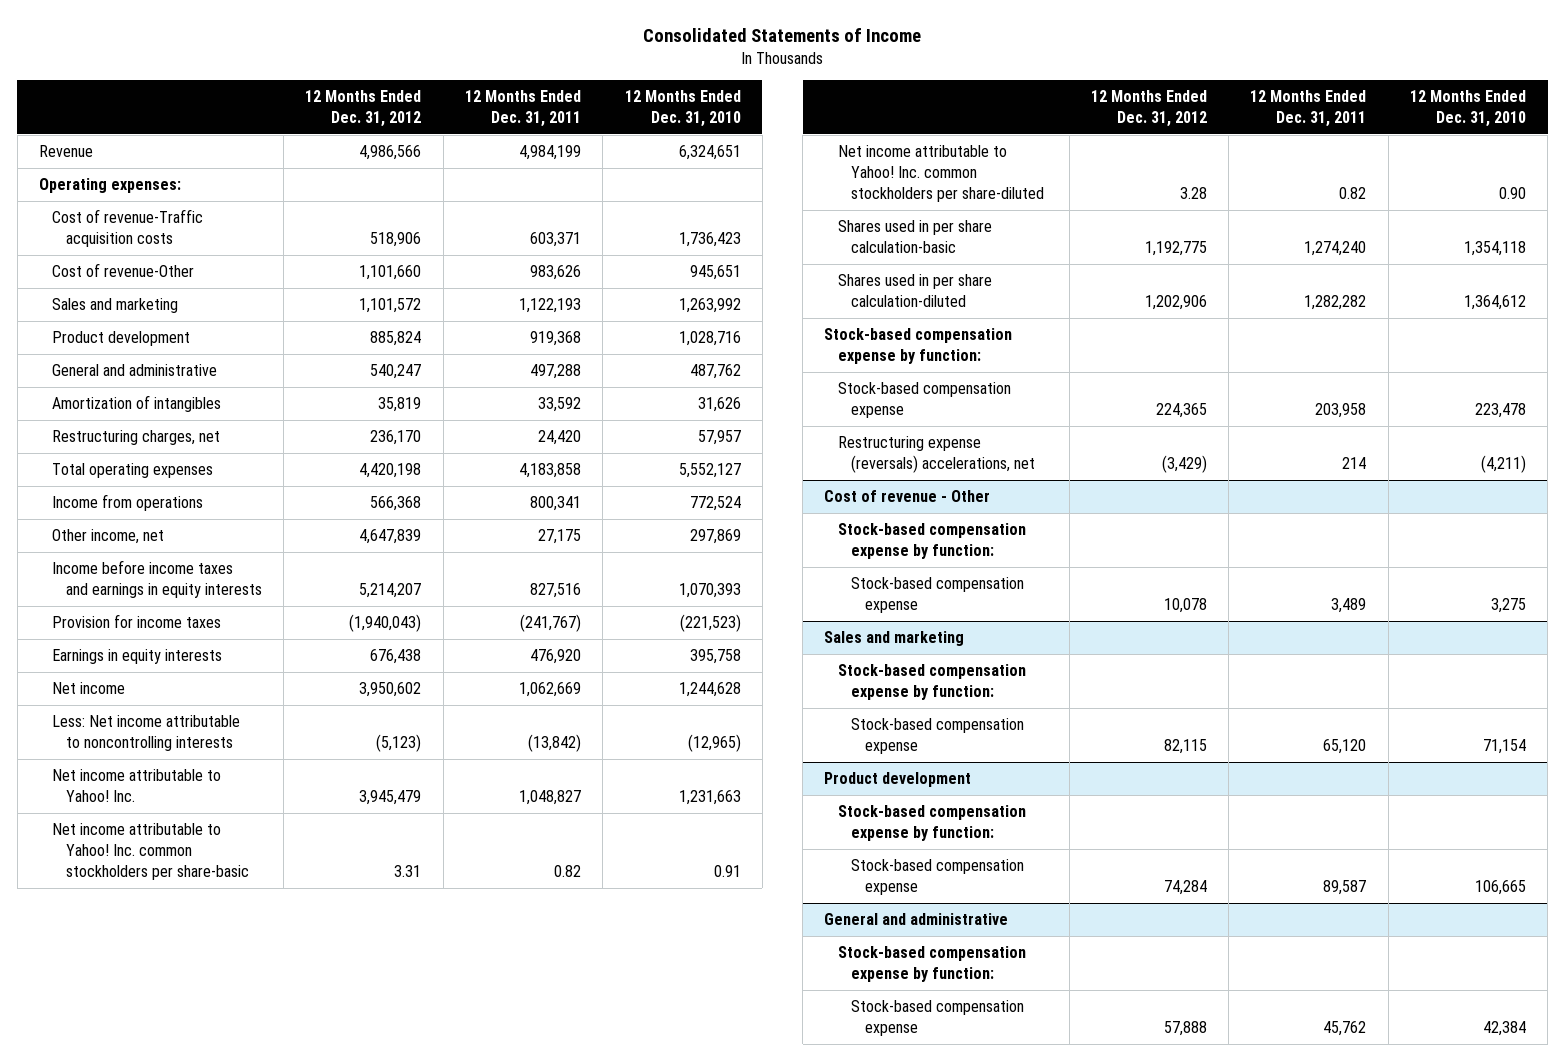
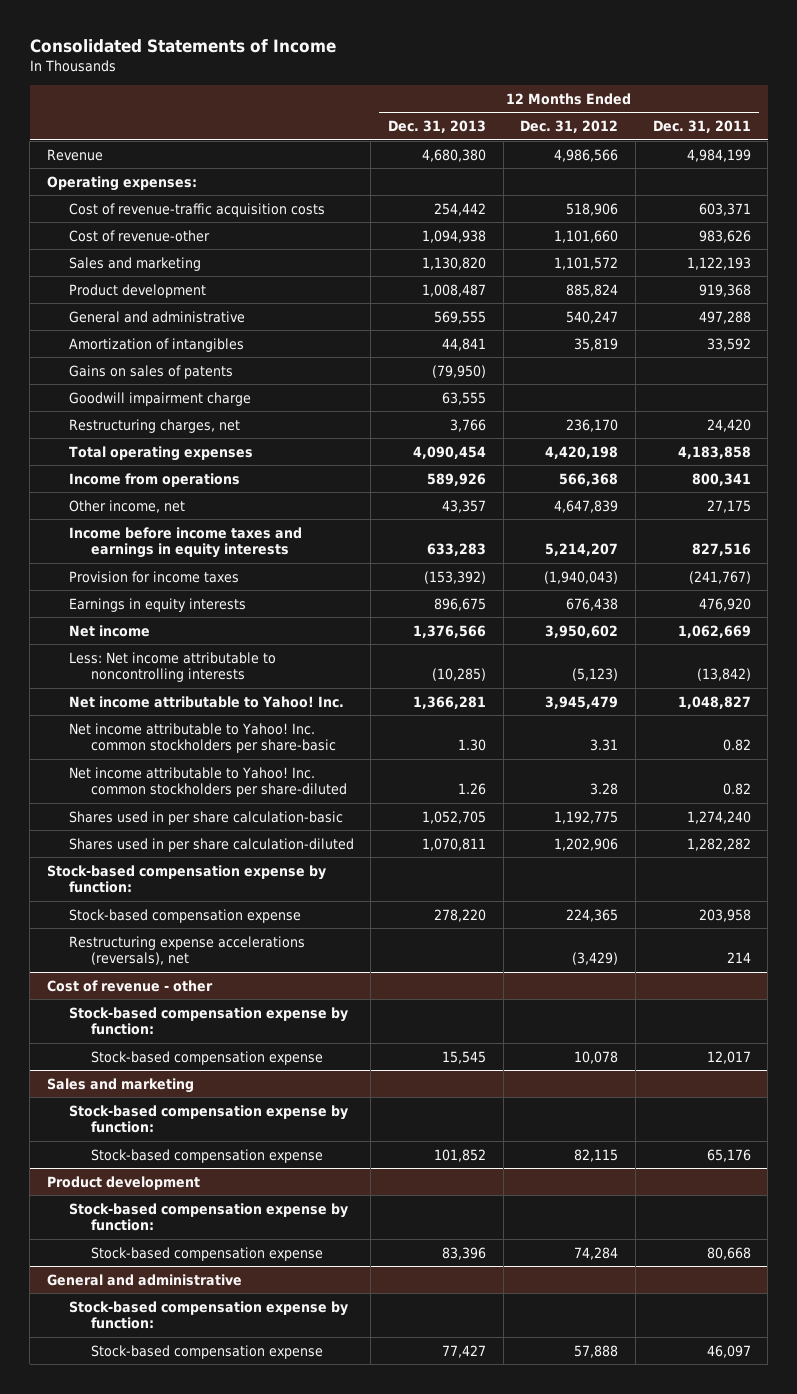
[624,90,741,127] 12 Months Ended Dec. 31, 2010 -> none
none -> [387,120,486,134] Dec. 31, 2013
[52,209,204,247] Cost of revenue-Traffic acquisition costs -> [68,202,325,217] Cost of revenue-traffic acquisition costs
[52,263,195,278] Cost of revenue-Other -> [68,229,210,242] Cost of revenue-other
none -> [68,364,233,379] Gains on sales of patents
none -> [68,391,251,406] Goodwill impairment charge
[837,436,1036,473] Restructuring expense (reversals) accelerations, net -> [68,935,305,966] Restructuring expense accelerations (reversals), net
[824,490,991,503] Cost of revenue - Other -> [46,979,213,992] Cost of revenue - other
[1331,597,1367,613] 3,489 -> [706,1050,751,1064] 12,017
[1323,738,1367,754] 65,120 -> [706,1148,751,1162] 65,176
[1323,879,1367,895] 89,587 -> [706,1246,751,1260] 80,668
[1323,1020,1367,1036] 45,762 -> [706,1344,751,1358] 46,097

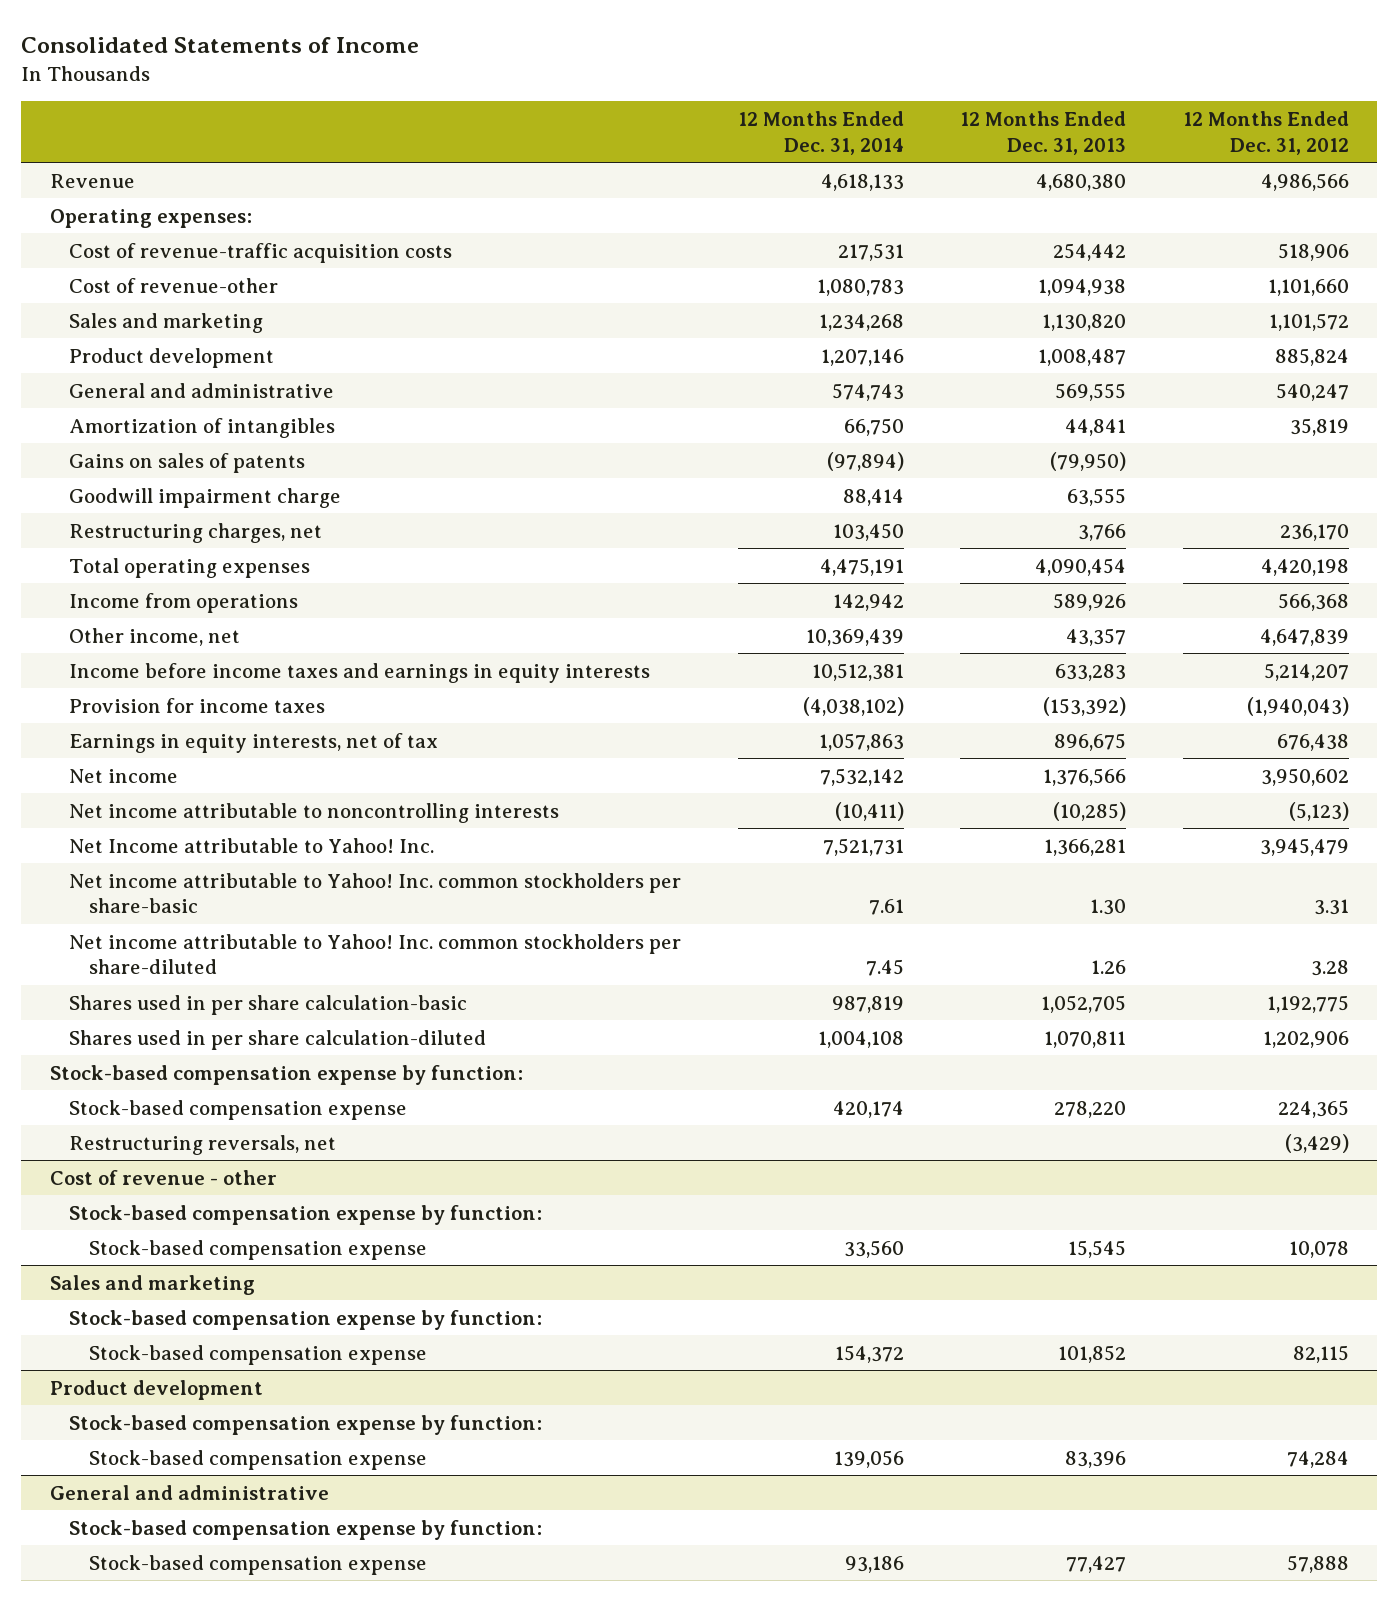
[652,120,751,134] Dec. 31, 2011 -> none
none -> [737,111,904,155] 12 Months Ended Dec. 31, 2014
[68,597,246,612] Earnings in equity interests -> [69,732,439,753] Earnings in equity interests, net of tax
[68,651,276,683] Less: Net income attributable to noncontrolling interests -> [69,802,560,823] Net income attributable to noncontrolling interests
[68,695,344,708] Net income attributable to Yahoo! Inc. -> [69,837,435,853] Net Income attributable to Yahoo! Inc.
[68,935,305,966] Restructuring expense accelerations (reversals), net -> [69,1134,337,1155] Restructuring reversals, net

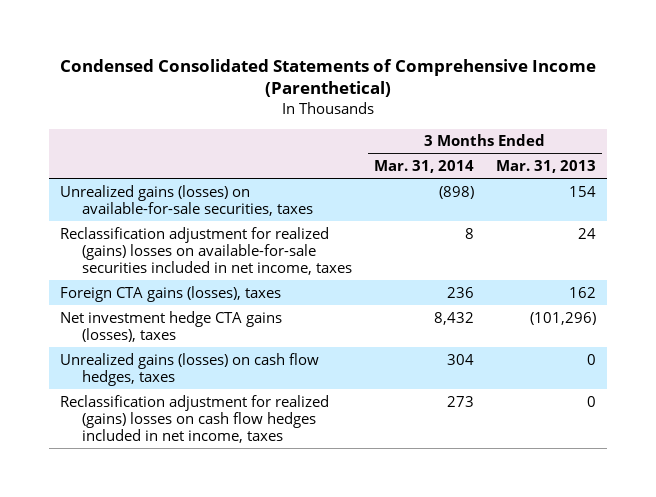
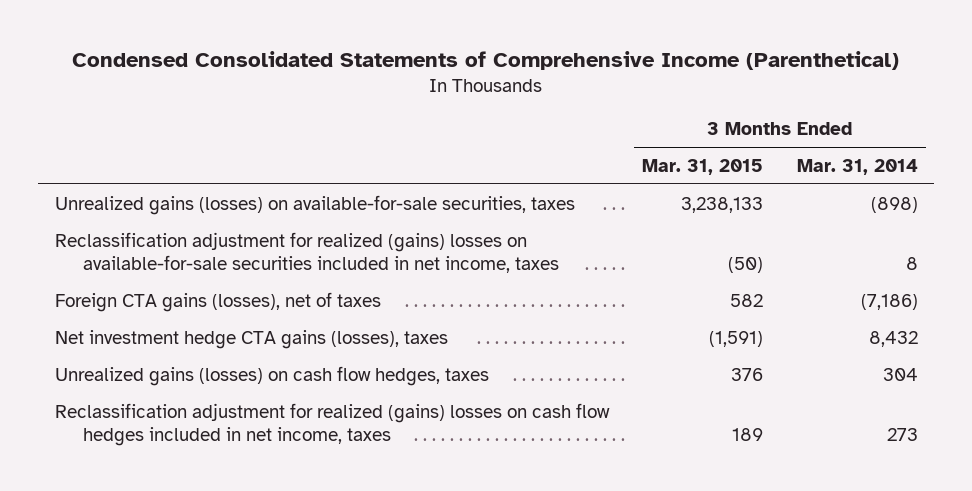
[496,160,597,174] Mar. 31, 2013 -> none
none -> [642,158,764,175] Mar. 31, 2015
[60,285,282,302] Foreign CTA gains (losses), taxes -> [54,291,381,312] Foreign CTA gains (losses), net of taxes
[446,286,474,298] 236 -> [860,293,918,310] (7,186)

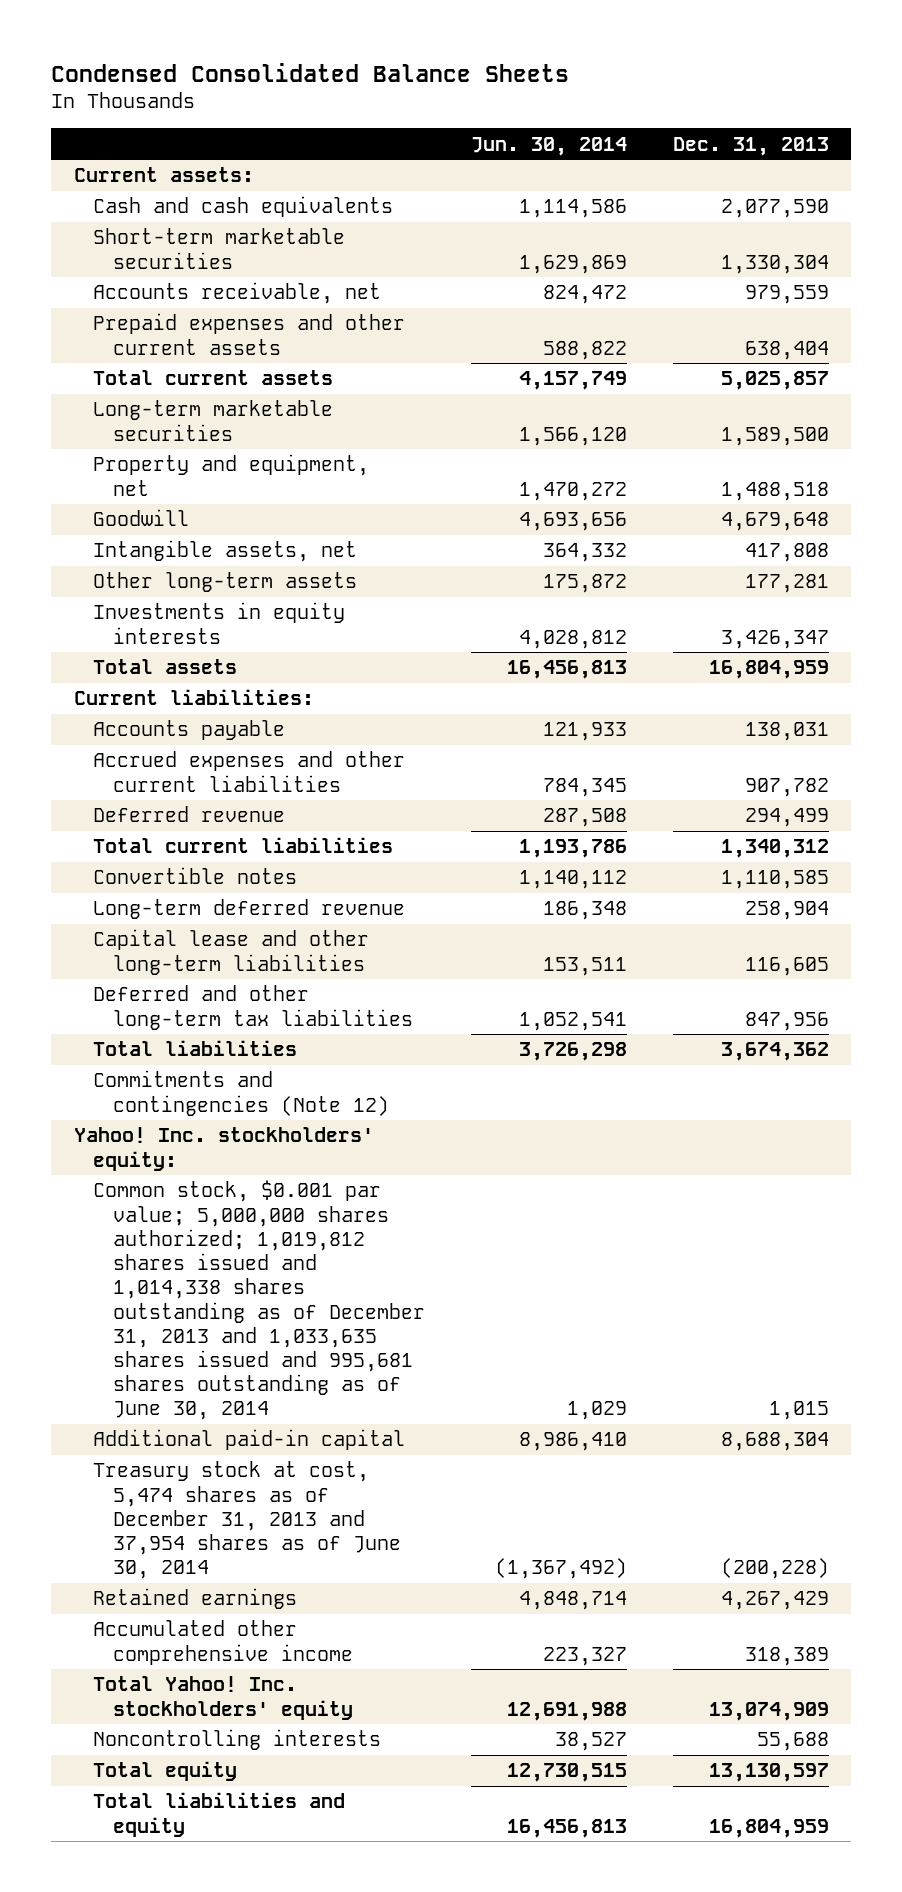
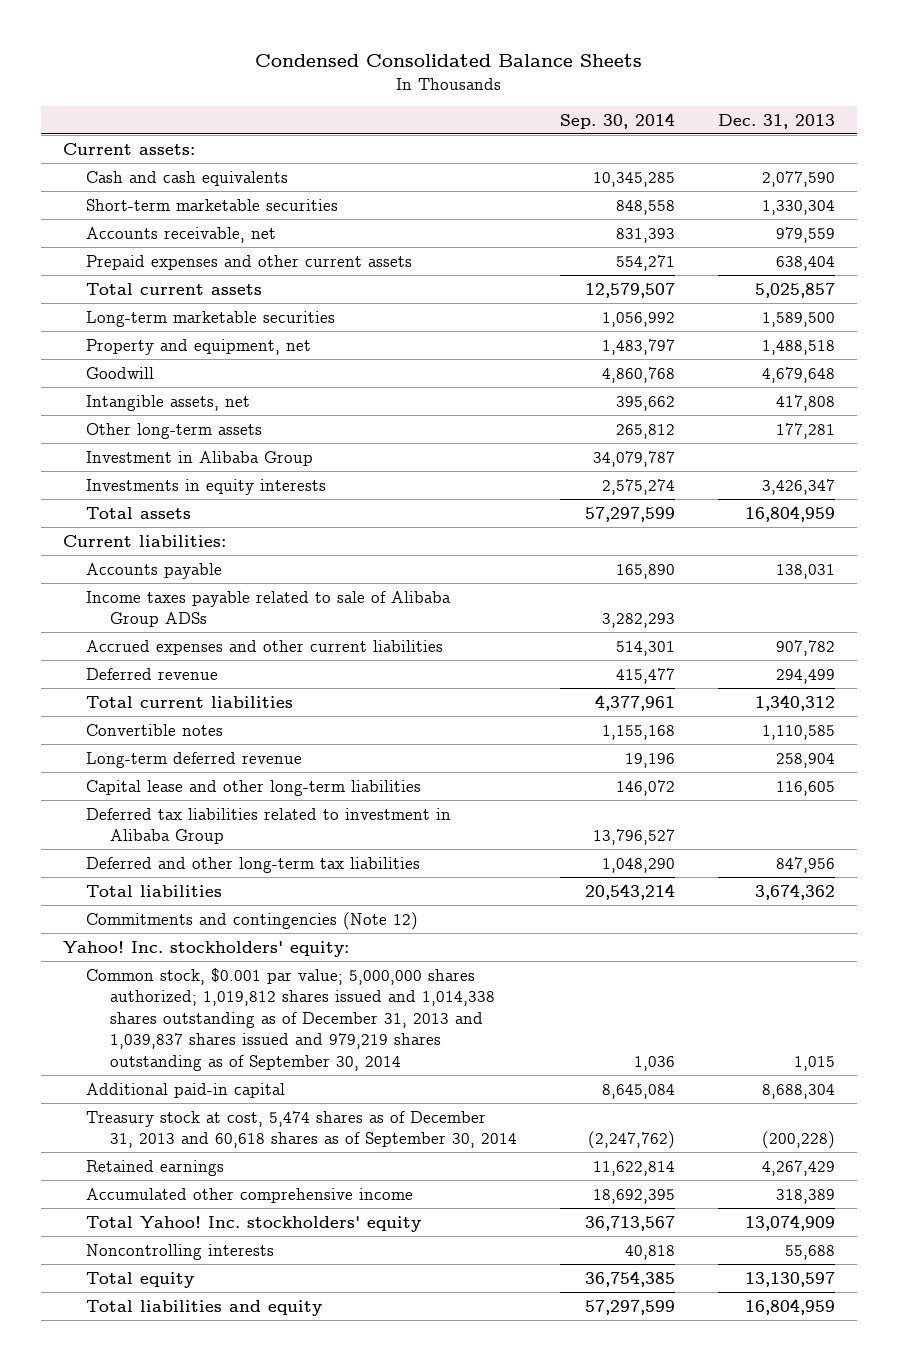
[470,136,627,156] Jun. 30, 2014 -> none
none -> [560,112,676,129] Sep. 30, 2014
none -> [86,450,314,466] Investment in Alibaba Group
none -> [86,590,452,628] Income taxes payable related to sale of Alibaba Group ADSs
none -> [86,807,452,845] Deferred tax liabilities related to investment in Alibaba Group
[93,1180,426,1421] Common stock, $0.001 par value; 5,000,000 shares authorized; 1,019,812 shares issued and 1,014,338 shares outstanding as of December 31, 2013 and 1,033,635 shares issued and 995,681 shares outstanding as of June 30, 2014 -> [86,967,496,1071] Common stock, $0.001 par value; 5,000,000 shares authorized; 1,019,812 shares issued and 1,014,338 shares outstanding as of December 31, 2013 and 1,039,837 shares issued and 979,219 shares outstanding as of September 30, 2014
[93,1461,402,1580] Treasury stock at cost, 5,474 shares as of December 31, 2013 and 37,954 shares as of June 30, 2014 -> [86,1110,518,1149] Treasury stock at cost, 5,474 shares as of December 31, 2013 and 60,618 shares as of September 30, 2014

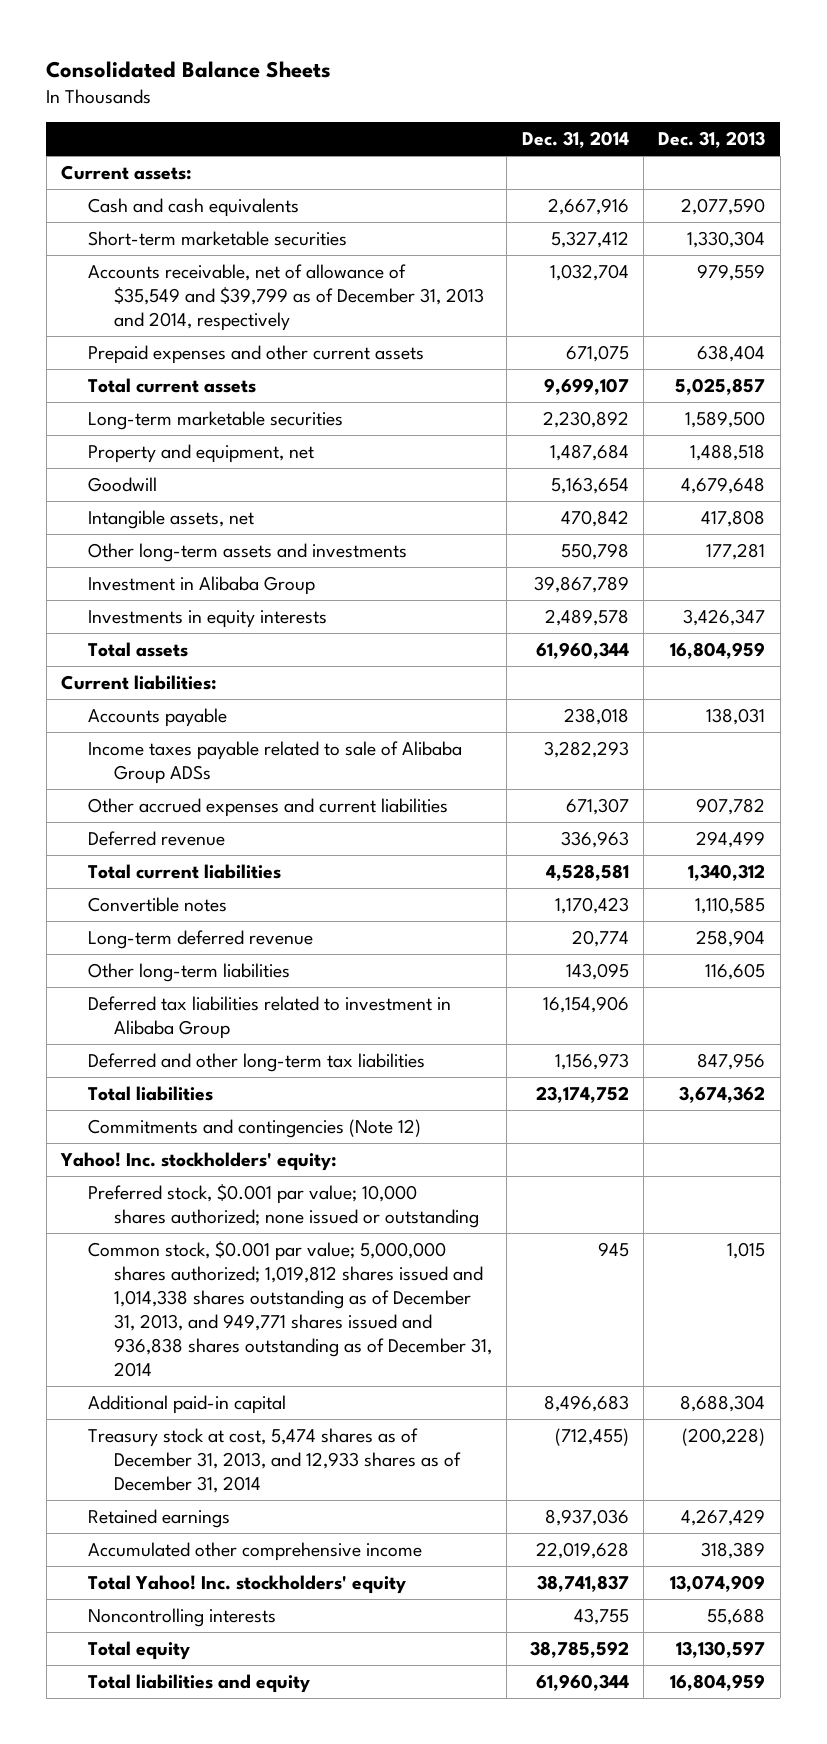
[255,54,643,68] Condensed Consolidated Balance Sheets -> [46,60,332,78] Consolidated Balance Sheets
[560,112,676,129] Sep. 30, 2014 -> none
none -> [521,131,629,149] Dec. 31, 2014
[86,226,277,243] Accounts receivable, net -> [87,263,484,331] Accounts receivable, net of allowance of $35,549 and $39,799 as of December 31, 2013 and 2014, respectively
[86,422,263,439] Other long-term assets -> [87,542,407,562] Other long-term assets and investments
[86,639,444,655] Accrued expenses and other current liabilities -> [87,797,448,817] Other accrued expenses and current liabilities
[86,779,422,796] Capital lease and other long-term liabilities -> [87,962,290,982] Other long-term liabilities
none -> [87,1183,479,1228] Preferred stock, $0.001 par value; 10,000 shares authorized; none issued or outstanding
[86,967,496,1071] Common stock, $0.001 par value; 5,000,000 shares authorized; 1,019,812 shares issued and 1,014,338 shares outstanding as of December 31, 2013 and 1,039,837 shares issued and 979,219 shares outstanding as of September 30, 2014 -> [87,1240,492,1377] Common stock, $0.001 par value; 5,000,000 shares authorized; 1,019,812 shares issued and 1,014,338 shares outstanding as of December 31, 2013, and 949,771 shares issued and 936,838 shares outstanding as of December 31, 2014
[86,1110,518,1149] Treasury stock at cost, 5,474 shares as of December 31, 2013 and 60,618 shares as of September 30, 2014 -> [87,1427,461,1493] Treasury stock at cost, 5,474 shares as of December 31, 2013, and 12,933 shares as of December 31, 2014

